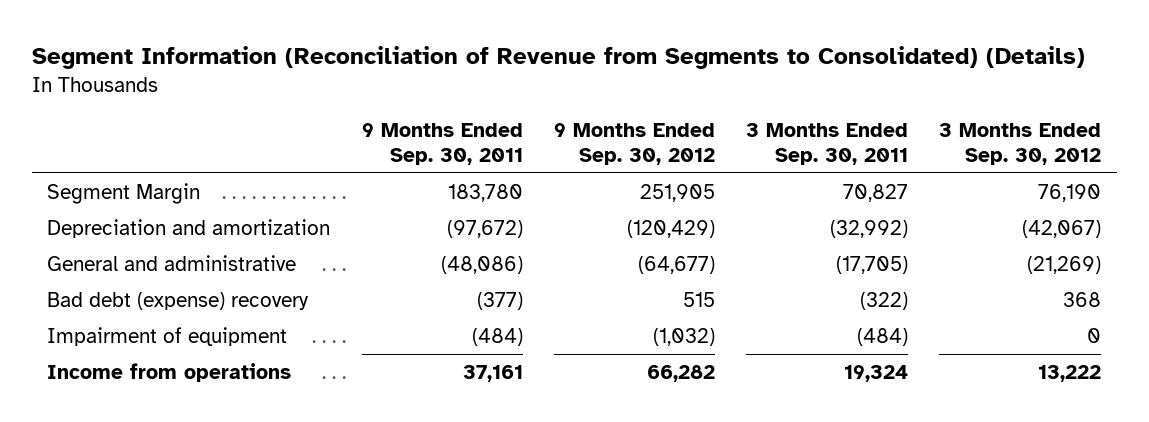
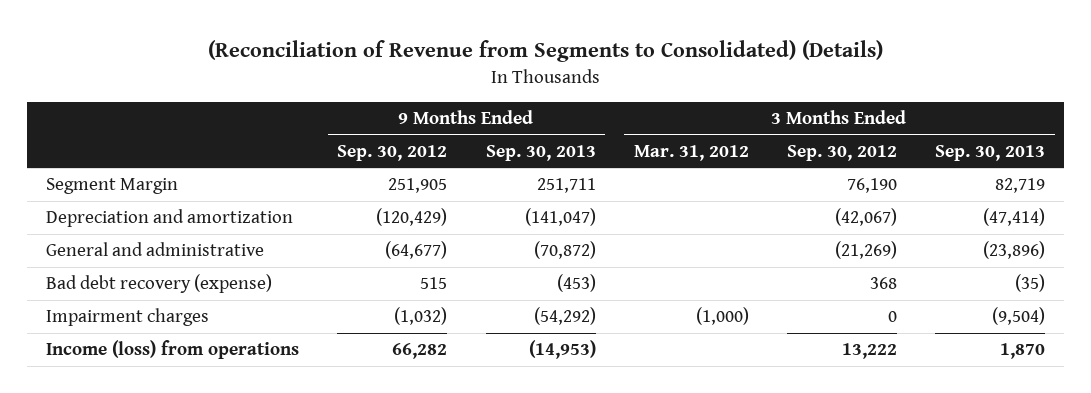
[31,45,1085,69] Segment Information (Reconciliation of Revenue from Segments to Consolidated) (Details) -> [207,39,883,62] (Reconciliation of Revenue from Segments to Consolidated) (Details)
[361,123,523,165] 9 Months Ended Sep. 30, 2011 -> none
[746,123,909,165] 3 Months Ended Sep. 30, 2011 -> none
none -> [485,144,596,161] Sep. 30, 2013
none -> [633,144,749,161] Mar. 31, 2012
none -> [934,144,1045,161] Sep. 30, 2013
[47,292,310,311] Bad debt (expense) recovery -> [46,274,273,294] Bad debt recovery (expense)
[47,327,288,347] Impairment of equipment -> [46,308,210,327] Impairment charges
[47,363,292,383] Income from operations -> [46,340,300,360] Income (loss) from operations

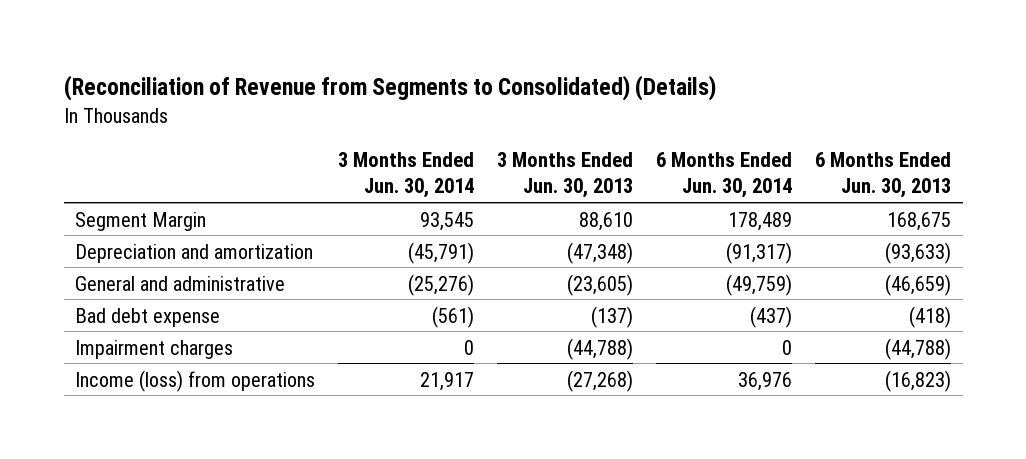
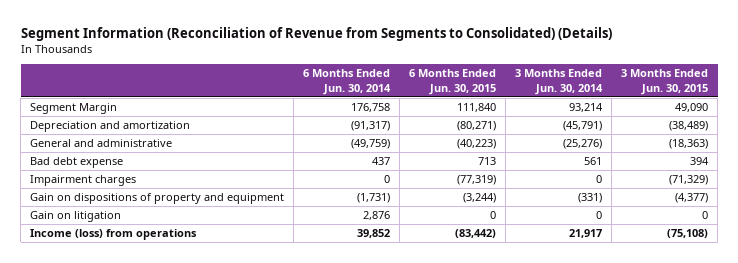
[63,75,716,102] (Reconciliation of Revenue from Segments to Consolidated) (Details) -> [20,26,612,41] Segment Information (Reconciliation of Revenue from Segments to Consolidated) (Details)
[497,152,634,199] 3 Months Ended Jun. 30, 2013 -> none
[815,152,952,199] 6 Months Ended Jun. 30, 2013 -> none
none -> [409,69,497,95] 6 Months Ended Jun. 30, 2015
none -> [621,69,709,95] 3 Months Ended Jun. 30, 2015
[420,211,475,231] 93,545 -> [569,102,604,112] 93,214
[728,211,793,231] 178,489 -> [351,102,391,112] 176,758
[432,305,475,328] (561) -> [584,156,603,165] 561
[750,305,793,328] (437) -> [372,156,391,165] 437
none -> [30,192,285,204] Gain on dispositions of property and equipment
none -> [30,210,122,222] Gain on litigation
[738,371,793,391] 36,976 -> [357,228,391,238] 39,852

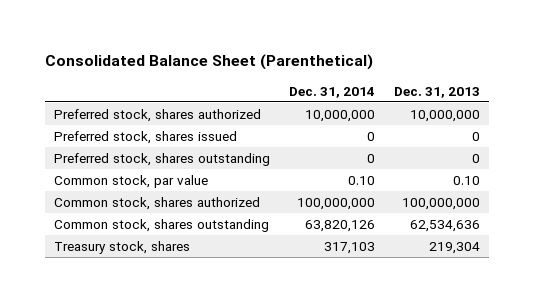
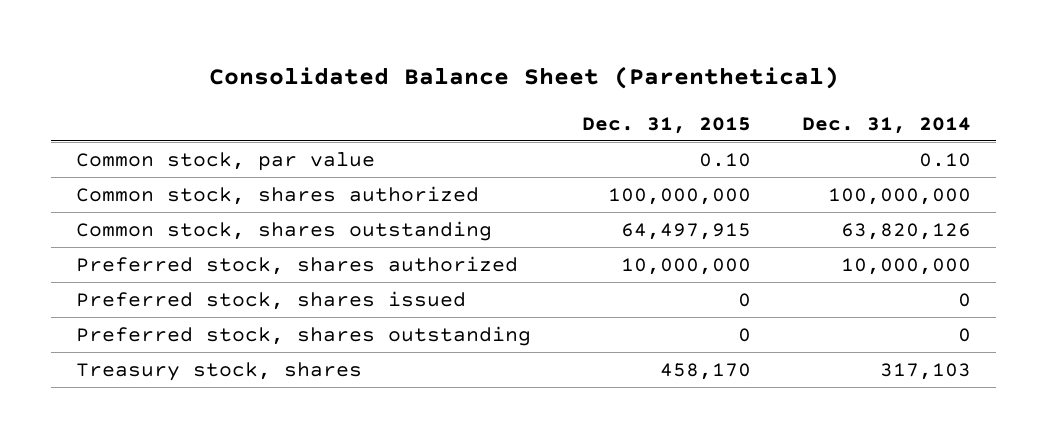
[393,86,480,98] Dec. 31, 2013 -> none
none -> [582,116,752,134] Dec. 31, 2015
[54,108,262,122] Preferred stock, shares authorized -> [76,255,519,275] Preferred stock, shares authorized
[54,130,238,144] Preferred stock, shares issued -> [76,290,467,310] Preferred stock, shares issued
[54,152,271,166] Preferred stock, shares outstanding -> [76,325,532,346] Preferred stock, shares outstanding

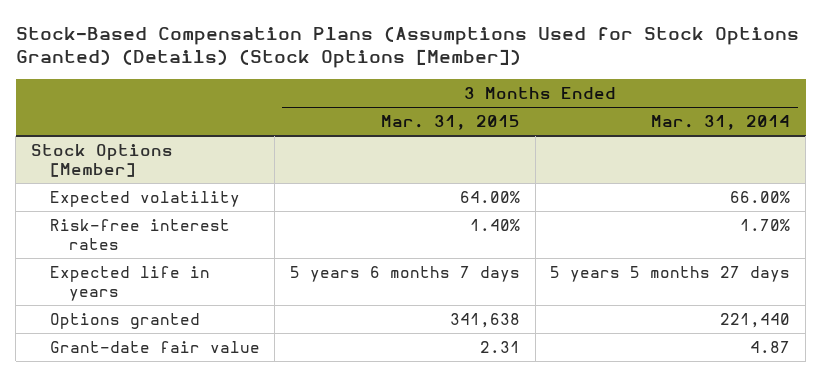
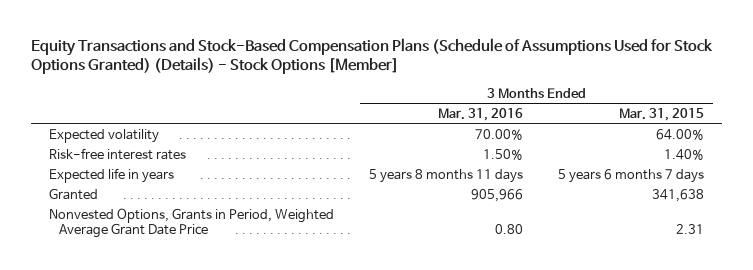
[15,25,799,69] Stock-Based Compensation Plans (Assumptions Used for Stock Options Granted) (Details) (Stock Options [Member]) -> [31,37,714,75] Equity Transactions and Stock-Based Compensation Plans (Schedule of Assumptions Used for Stock Options Granted) (Details) - Stock Options [Member]
[651,115,791,131] Mar. 31, 2014 -> none
none -> [437,107,523,121] Mar. 31, 2016
[30,143,173,177] Stock Options [Member] -> none
[49,312,200,329] Options granted -> [48,187,98,200] Granted
[49,340,260,353] Grant-date fair value -> [48,207,334,238] Nonvested Options, Grants in Period, Weighted Average Grant Date Price

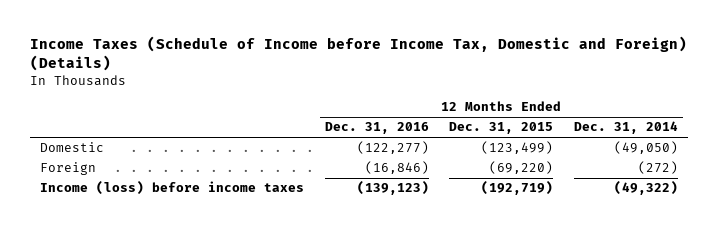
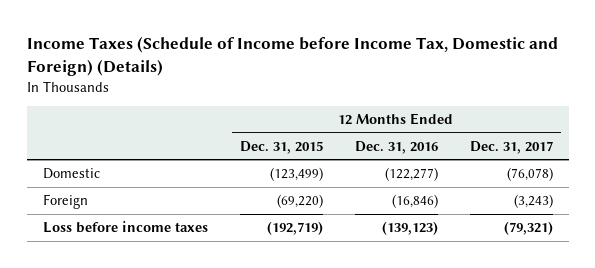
[573,121,678,135] Dec. 31, 2014 -> none
none -> [469,140,553,154] Dec. 31, 2017
[40,181,305,196] Income (loss) before income taxes -> [42,221,208,234] Loss before income taxes

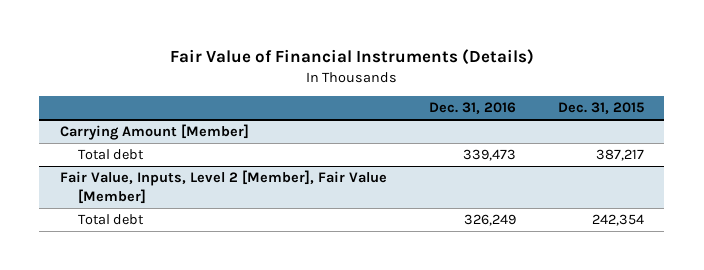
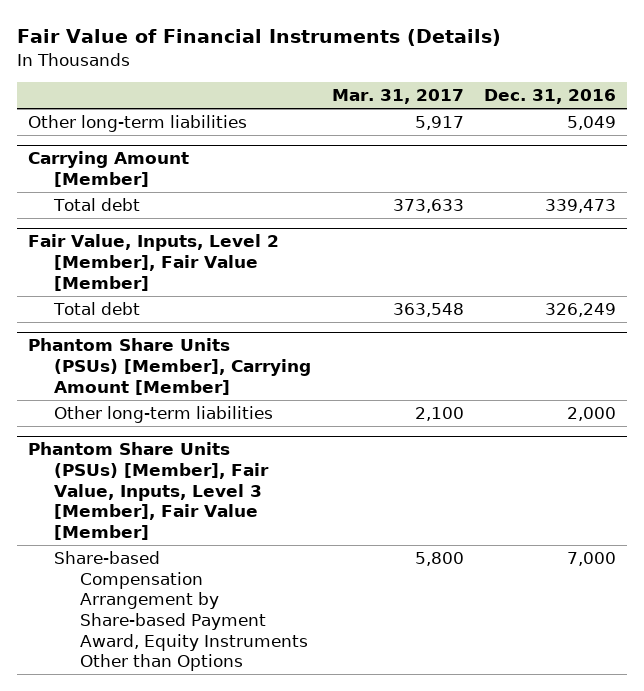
[557,102,644,115] Dec. 31, 2015 -> none
none -> [331,89,464,105] Mar. 31, 2017
none -> [27,115,247,133] Other long-term liabilities
none -> [27,338,311,395] Phantom Share Units (PSUs) [Member], Carrying Amount [Member]
none -> [53,406,273,424] Other long-term liabilities
none -> [27,442,269,541] Phantom Share Units (PSUs) [Member], Fair Value, Inputs, Level 3 [Member], Fair Value [Member]
none -> [53,551,309,672] Share-based Compensation Arrangement by Share-based Payment Award, Equity Instruments Other than Options

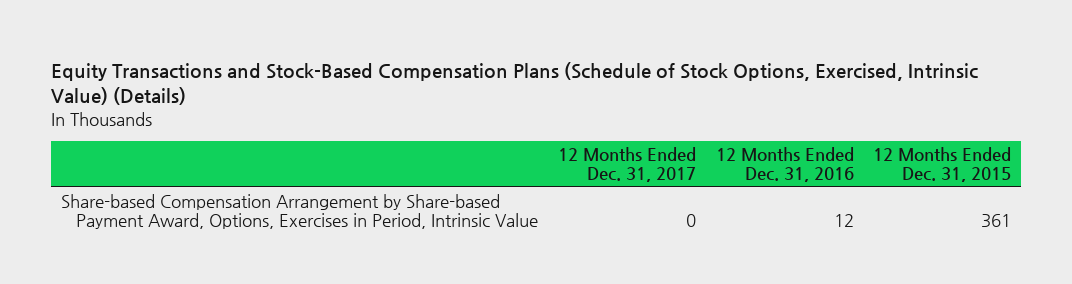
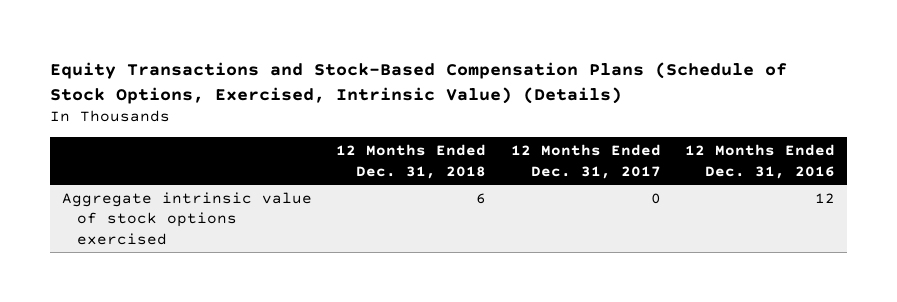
[873,147,1012,183] 12 Months Ended Dec. 31, 2015 -> none
none -> [336,144,487,179] 12 Months Ended Dec. 31, 2018
[60,193,539,229] Share-based Compensation Arrangement by Share-based Payment Award, Options, Exercises in Period, Intrinsic Value -> [62,191,313,245] Aggregate intrinsic value of stock options exercised

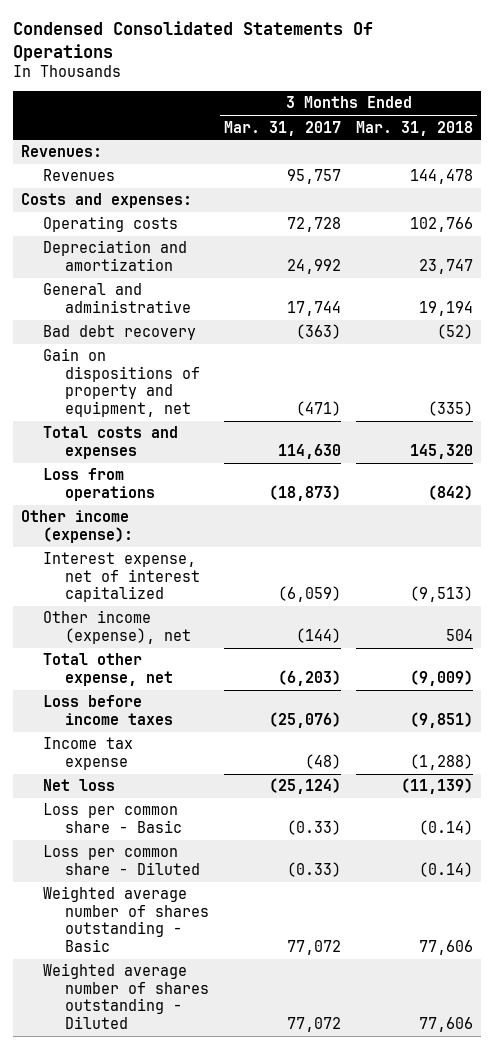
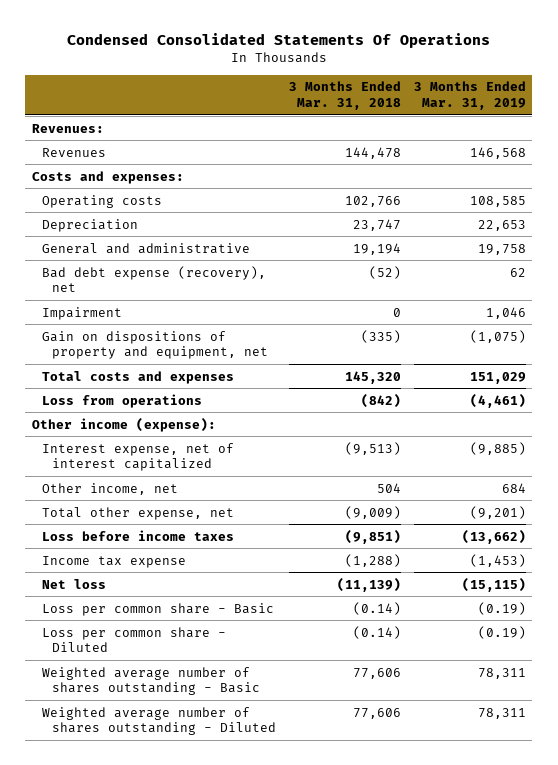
[223,120,341,136] Mar. 31, 2017 -> none
none -> [414,81,527,111] 3 Months Ended Mar. 31, 2019
[42,240,187,271] Depreciation and amortization -> [42,218,139,232] Depreciation
[42,325,196,341] Bad debt recovery -> [42,265,267,293] Bad debt expense (recovery), net
none -> [42,306,123,320] Impairment
[42,610,191,644] Other income (expense), net -> [42,482,179,495] Other income, net

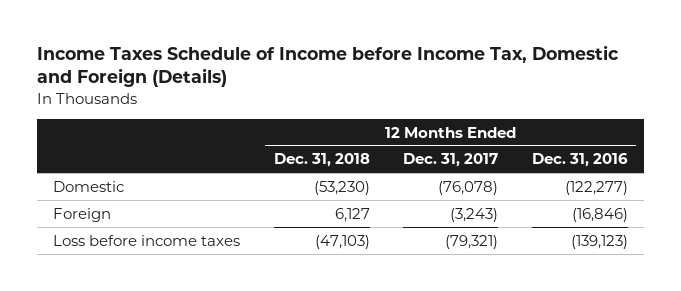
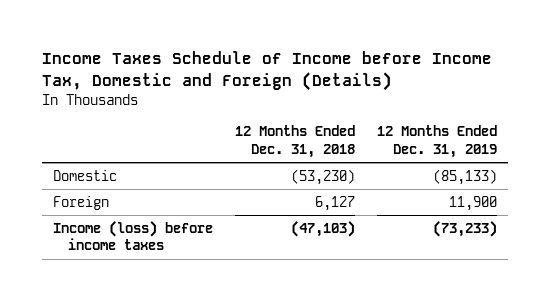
[403,153,499,168] Dec. 31, 2017 -> none
[531,153,628,168] Dec. 31, 2016 -> none
none -> [377,125,498,158] 12 Months Ended Dec. 31, 2019
[53,234,241,246] Loss before income taxes -> [53,221,214,251] Income (loss) before income taxes

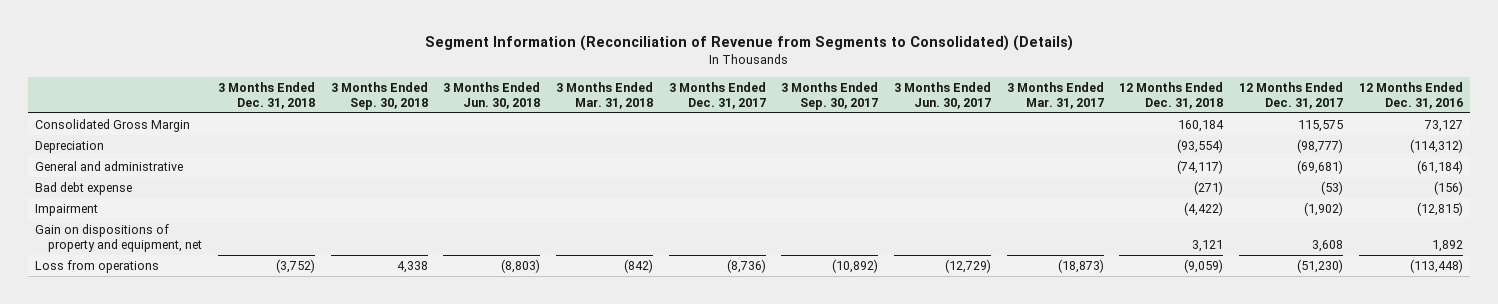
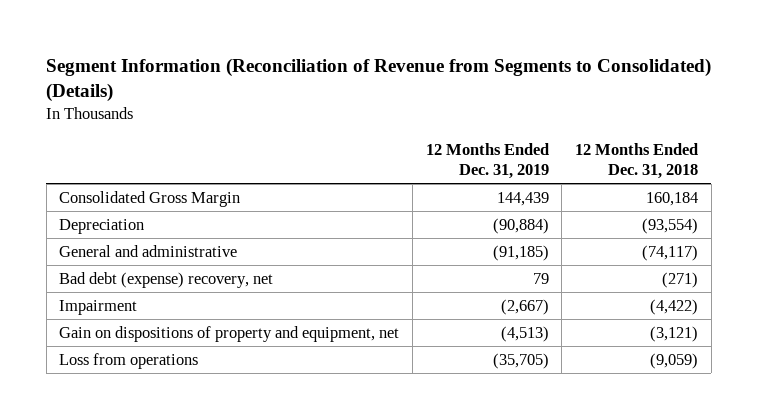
[218,81,316,109] 3 Months Ended Dec. 31, 2018 -> none
[330,81,428,110] 3 Months Ended Sep. 30, 2018 -> none
[443,81,541,109] 3 Months Ended Jun. 30, 2018 -> none
[556,81,654,109] 3 Months Ended Mar. 31, 2018 -> none
[668,81,766,109] 3 Months Ended Dec. 31, 2017 -> none
[781,81,879,110] 3 Months Ended Sep. 30, 2017 -> none
[894,81,992,109] 3 Months Ended Jun. 30, 2017 -> none
[1006,81,1104,109] 3 Months Ended Mar. 31, 2017 -> none
[1238,81,1343,109] 12 Months Ended Dec. 31, 2017 -> none
[1358,81,1463,109] 12 Months Ended Dec. 31, 2016 -> none
none -> [425,142,549,179] 12 Months Ended Dec. 31, 2019
[35,182,133,196] Bad debt expense -> [59,272,274,289] Bad debt (expense) recovery, net
[1192,239,1224,252] 3,121 -> [650,326,699,343] (3,121)

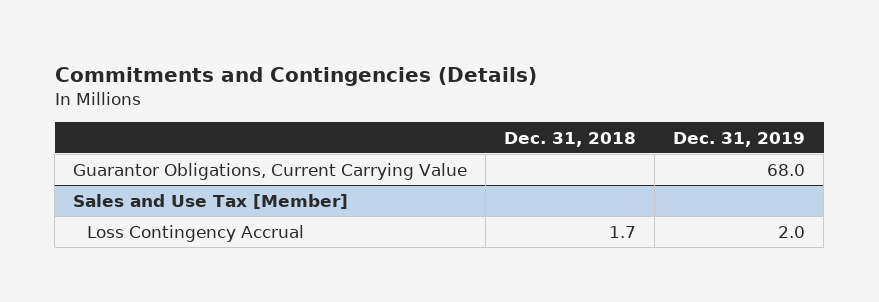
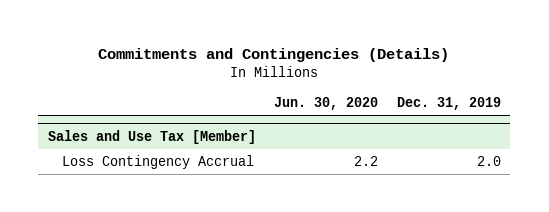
[504,131,637,147] Dec. 31, 2018 -> none
none -> [274,97,379,111] Jun. 30, 2020
[73,162,468,180] Guarantor Obligations, Current Carrying Value -> none

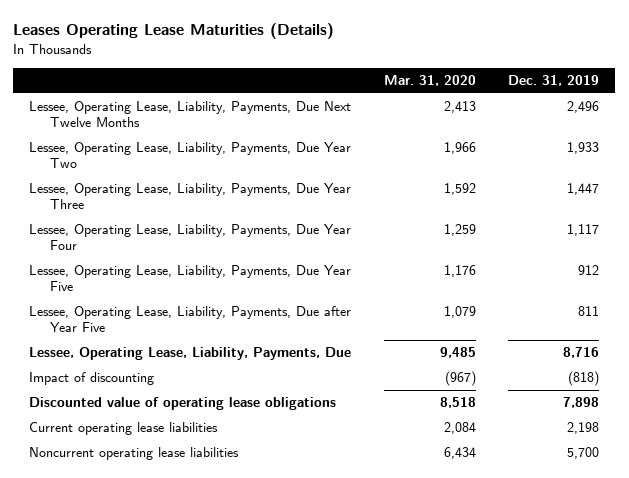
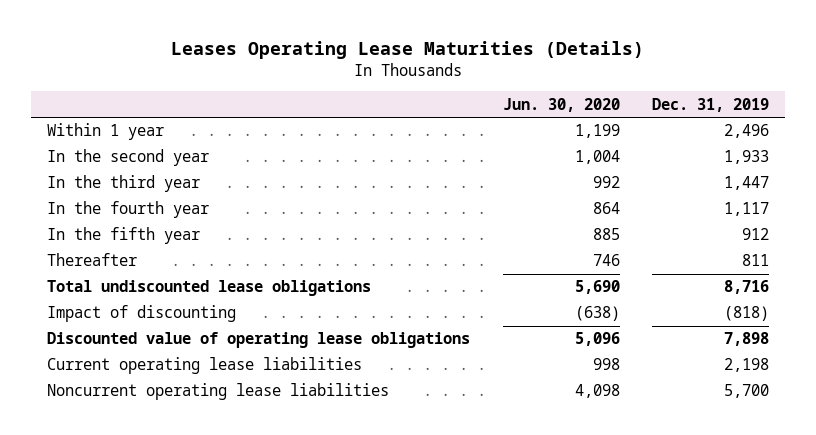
[383,75,476,87] Mar. 31, 2020 -> none
none -> [502,97,620,112] Jun. 30, 2020
[29,101,352,128] Lessee, Operating Lease, Liability, Payments, Due Next Twelve Months -> [47,123,165,141] Within 1 year
[29,142,352,169] Lessee, Operating Lease, Liability, Payments, Due Year Two -> [47,149,210,167] In the second year
[29,183,352,210] Lessee, Operating Lease, Liability, Payments, Due Year Three -> [47,175,201,193] In the third year
[29,224,352,251] Lessee, Operating Lease, Liability, Payments, Due Year Four -> [47,201,210,219] In the fourth year
[29,265,352,292] Lessee, Operating Lease, Liability, Payments, Due Year Five -> [47,227,201,245] In the fifth year
[29,306,352,333] Lessee, Operating Lease, Liability, Payments, Due after Year Five -> [47,253,138,267] Thereafter
[29,347,352,361] Lessee, Operating Lease, Liability, Payments, Due -> [47,280,372,297] Total undiscounted lease obligations

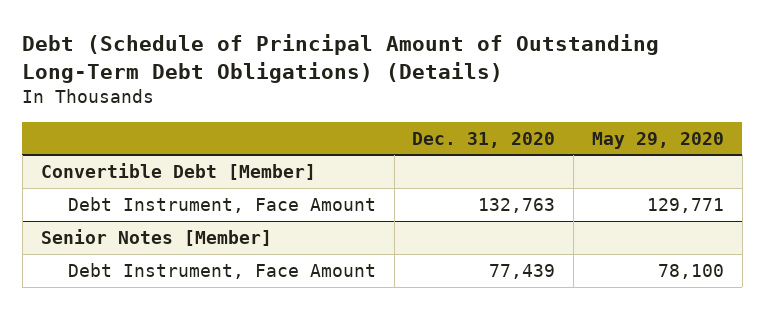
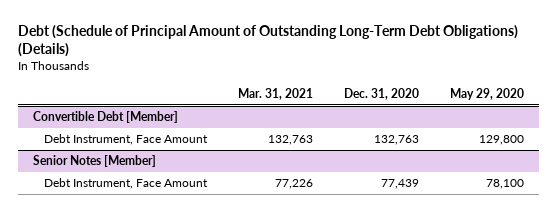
none -> [238,87,314,100] Mar. 31, 2021
[647,198,725,214] 129,771 -> [478,135,524,146] 129,800

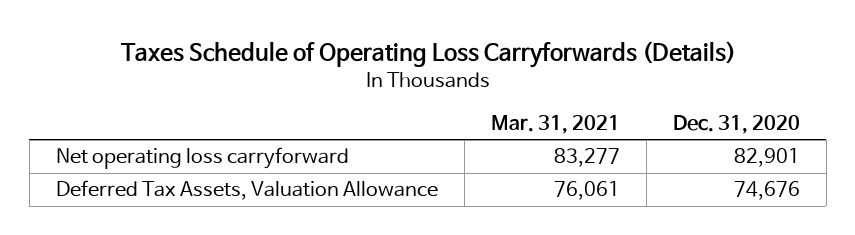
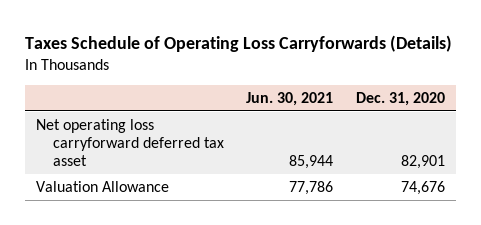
[490,114,620,134] Mar. 31, 2021 -> none
none -> [246,91,334,106] Jun. 30, 2021
[55,147,349,170] Net operating loss carryforward -> [35,118,224,167] Net operating loss carryforward deferred tax asset
[55,180,438,201] Deferred Tax Assets, Valuation Allowance -> [35,180,169,192] Valuation Allowance

